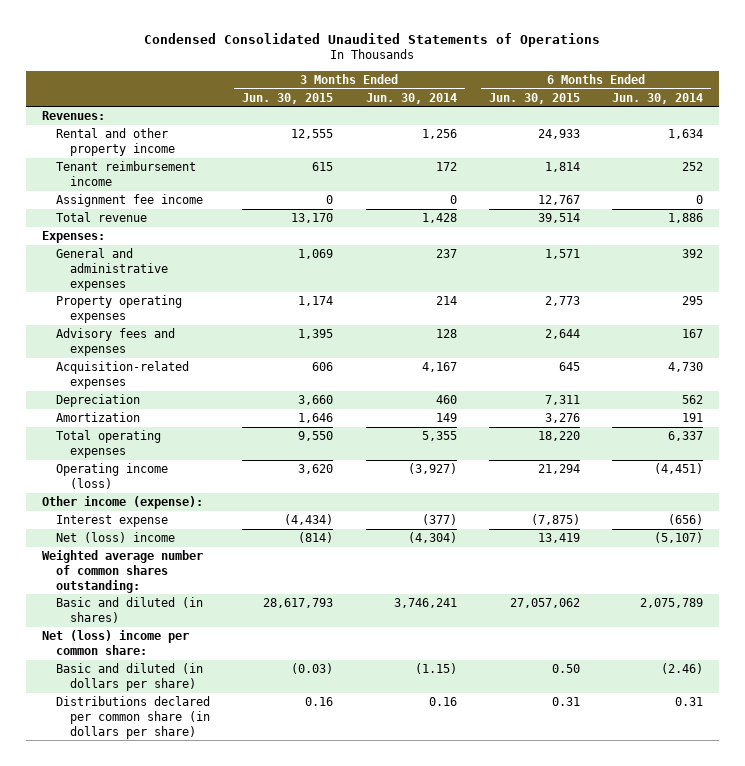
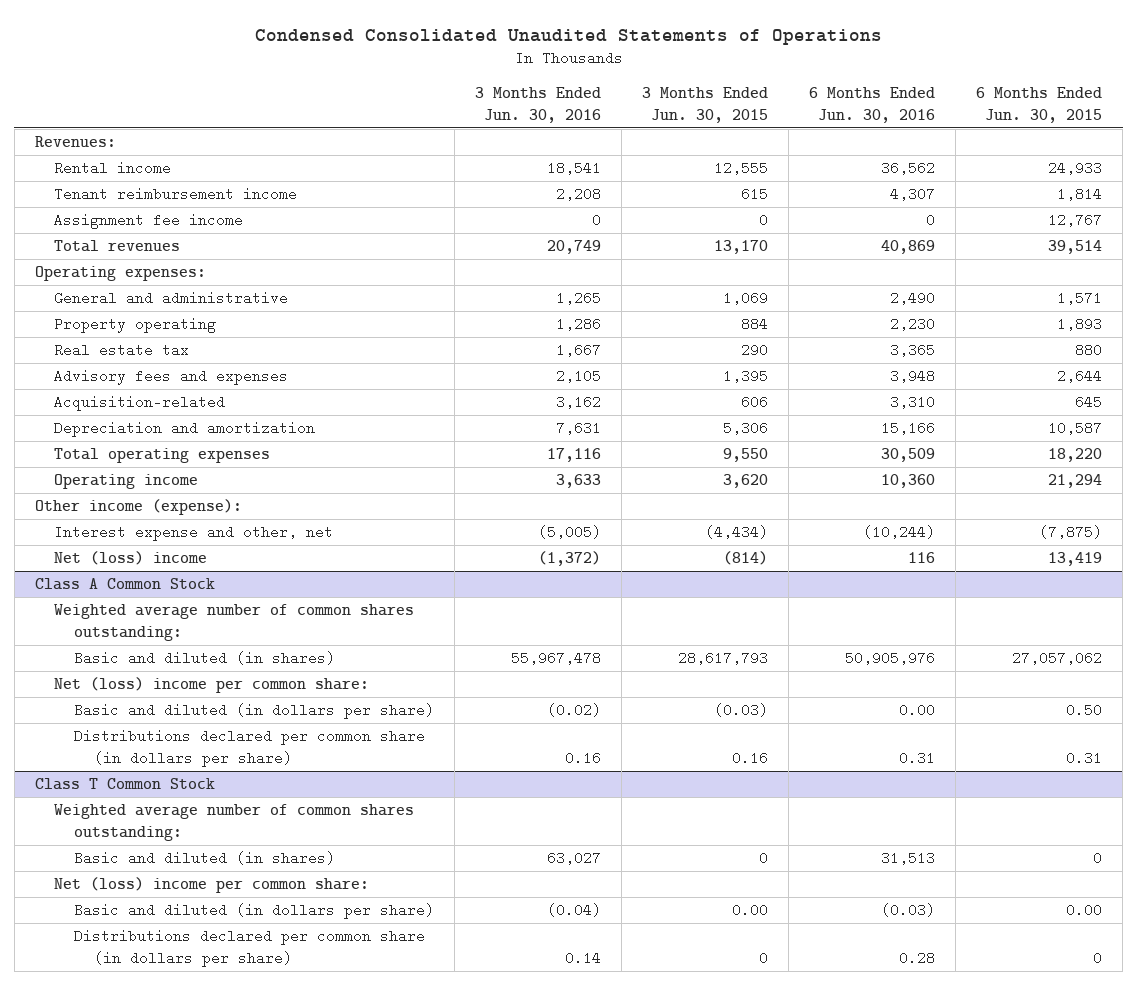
[365,92,457,104] Jun. 30, 2014 -> none
[611,92,703,104] Jun. 30, 2014 -> none
none -> [475,87,602,123] 3 Months Ended Jun. 30, 2016
none -> [809,87,936,123] 6 Months Ended Jun. 30, 2016
[56,128,176,156] Rental and other property income -> [54,161,172,176] Rental income
[56,212,148,223] Total revenue -> [54,240,181,253] Total revenues
[41,231,105,244] Expenses: -> [34,266,206,282] Operating expenses:
[56,248,169,291] General and administrative expenses -> [54,291,289,306] General and administrative
[56,295,183,323] Property operating expenses -> [54,317,217,334] Property operating
[298,296,334,307] 1,174 -> [741,317,769,332] 884
[544,296,580,307] 2,773 -> [1057,317,1103,332] 1,893
none -> [54,343,190,358] Real estate tax
[56,394,141,408] Depreciation -> none
[56,412,141,423] Amortization -> none
[56,361,190,389] Acquisition-related expenses -> [54,395,226,412] Acquisition-related
none -> [54,421,316,438] Depreciation and amortization
[56,463,169,489] Operating income (loss) -> [54,474,199,490] Operating income
[56,515,169,528] Interest expense -> [54,525,334,542] Interest expense and other, net
none -> [34,578,215,591] Class A Common Stock
none -> [34,778,215,791] Class T Common Stock
none -> [54,804,415,841] Weighted average number of common shares outstanding:
none -> [74,851,336,866] Basic and diluted (in shares)
none -> [54,877,370,894] Net (loss) income per common share:
none -> [74,903,435,920] Basic and diluted (in dollars per share)
none -> [74,929,426,967] Distributions declared per common share (in dollars per share)

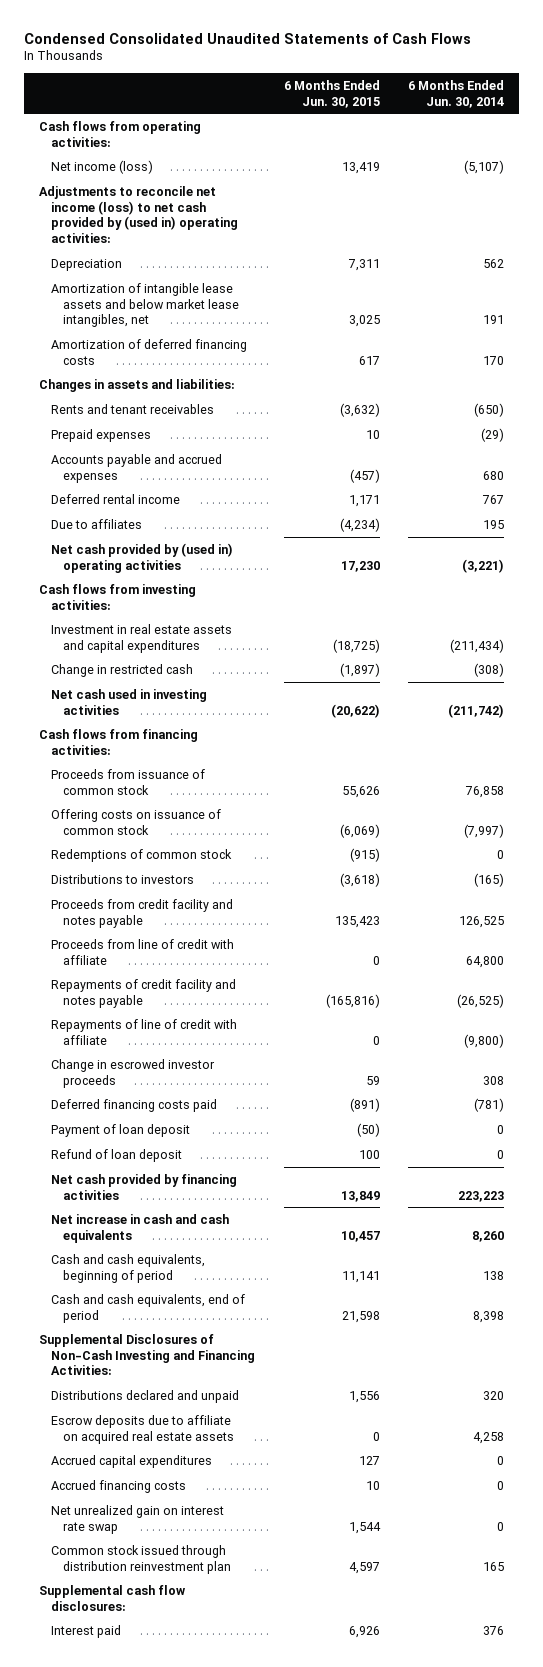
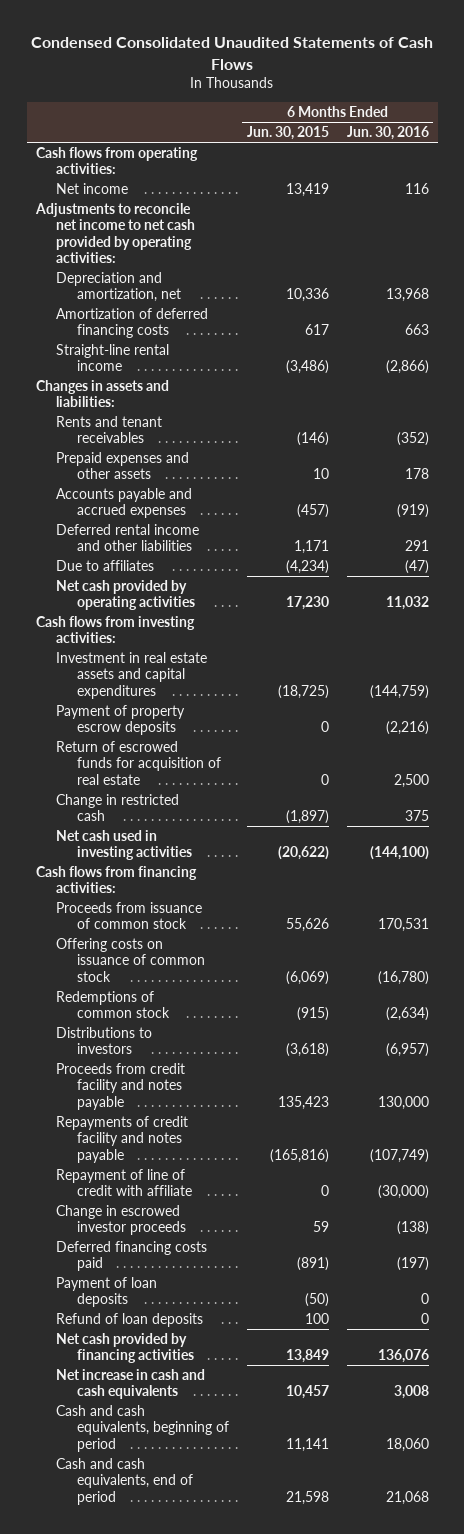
[408,79,505,108] 6 Months Ended Jun. 30, 2014 -> none
none -> [346,126,429,141] Jun. 30, 2016
[50,258,122,271] Depreciation -> none
[50,282,240,328] Amortization of intangible lease assets and below market lease intangibles, net -> none
[50,159,153,174] Net income (loss) -> [56,183,129,195] Net income
[38,185,238,244] Adjustments to reconcile net income (loss) to net cash provided by (used in) operating activities: -> [34,203,196,264] Adjustments to reconcile net income to net cash provided by operating activities:
none -> [56,272,181,303] Depreciation and amortization, net
none -> [56,344,170,372] Straight-line rental income
[339,402,380,417] (3,632) -> [296,432,329,447] (146)
[50,428,151,442] Prepaid expenses -> [56,452,190,480] Prepaid expenses and other assets
[50,493,180,504] Deferred rental income -> [56,524,200,552] Deferred rental income and other liabilities
[50,542,233,573] Net cash provided by (used in) operating activities -> [56,580,195,611] Net cash provided by operating activities
none -> [56,705,186,736] Payment of property escrow deposits
none -> [56,741,221,785] Return of escrowed funds for acquisition of real estate
[50,938,234,965] Proceeds from line of credit with affiliate -> none
[50,1018,237,1045] Repayments of line of credit with affiliate -> [56,1169,192,1197] Repayment of line of credit with affiliate
[50,1123,190,1137] Payment of loan deposit -> [56,1277,158,1308] Payment of loan deposits
[50,1148,182,1162] Refund of loan deposit -> [56,1313,204,1328] Refund of loan deposits
[38,1333,255,1376] Supplemental Disclosures of Non-Cash Investing and Financing Activities: -> none
[50,1389,239,1403] Distributions declared and unpaid -> none
[50,1414,235,1444] Escrow deposits due to affiliate on acquired real estate assets -> none
[50,1454,212,1468] Accrued capital expenditures -> none
[50,1479,186,1493] Accrued financing costs -> none
[50,1504,224,1534] Net unrealized gain on interest rate swap -> none
[50,1544,232,1574] Common stock issued through distribution reinvestment plan -> none
[38,1584,185,1611] Supplemental cash flow disclosures: -> none
[50,1624,121,1638] Interest paid -> none

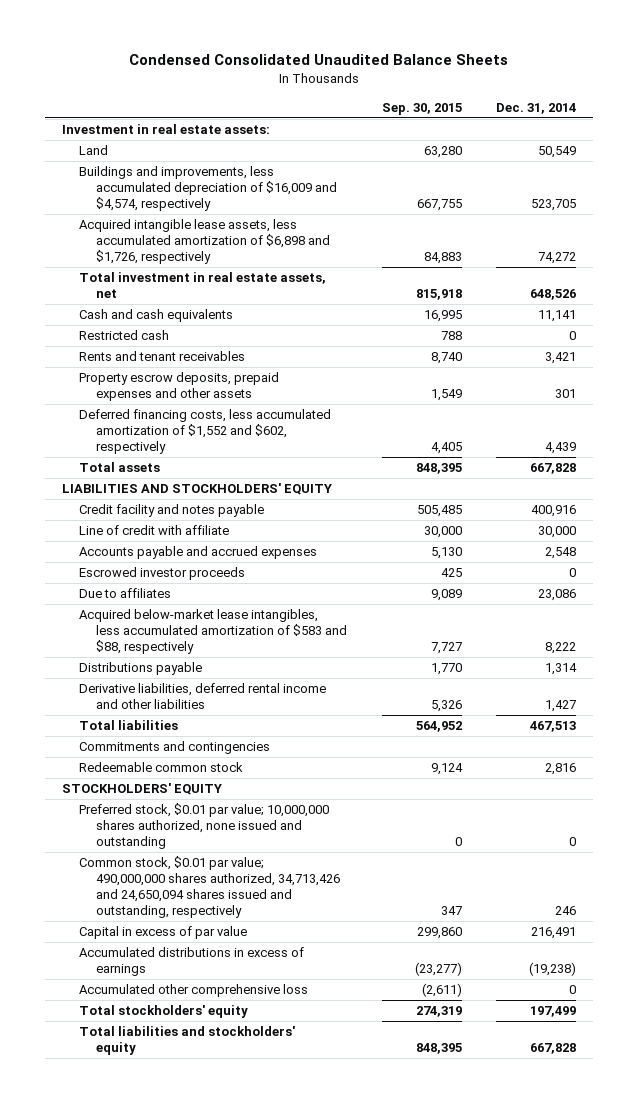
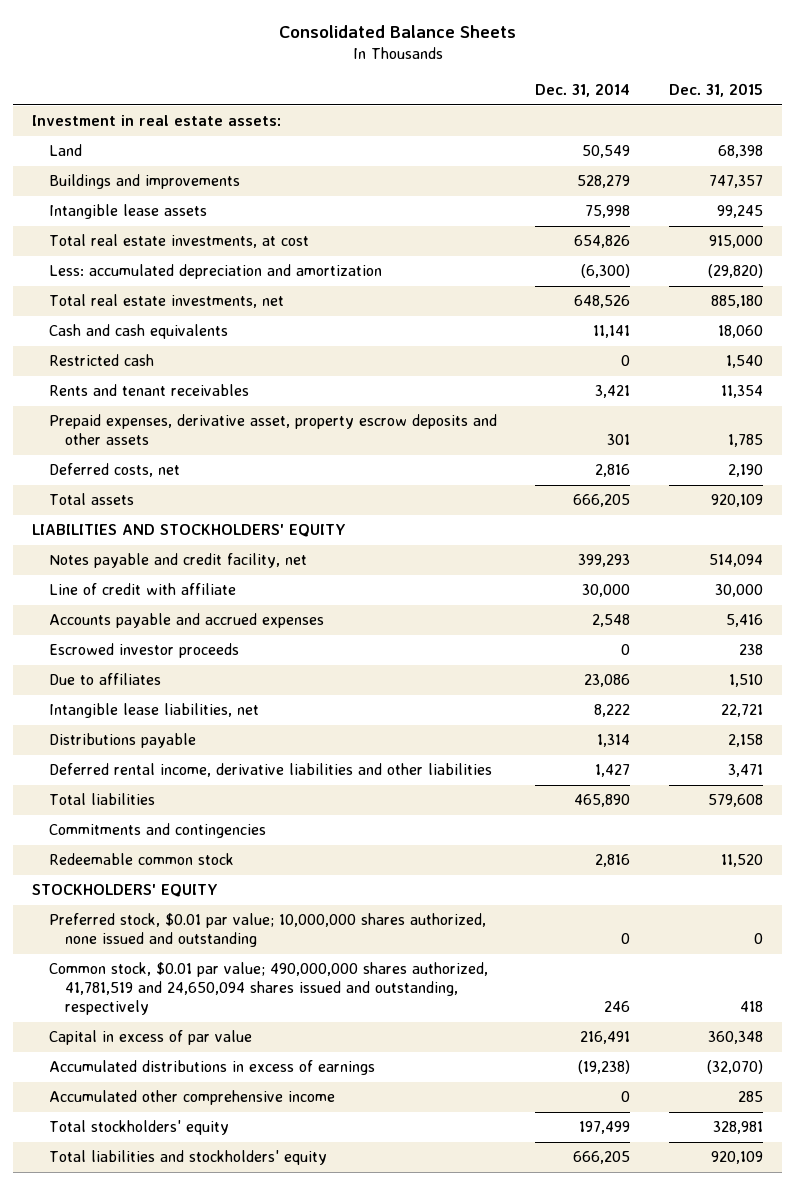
[128,54,508,66] Condensed Consolidated Unaudited Balance Sheets -> [278,24,516,38] Consolidated Balance Sheets
[381,102,462,115] Sep. 30, 2015 -> none
none -> [668,83,763,98] Dec. 31, 2015
[79,166,338,211] Buildings and improvements, less accumulated depreciation of $16,009 and $4,574, respectively -> none
[79,219,331,264] Acquired intangible lease assets, less accumulated amortization of $6,898 and $1,726, respectively -> none
none -> [48,174,240,190] Buildings and improvements
none -> [48,204,207,220] Intangible lease assets
none -> [48,234,309,249] Total real estate investments, at cost
none -> [48,264,382,280] Less: accumulated depreciation and amortization
[79,272,327,299] Total investment in real estate assets, net -> [48,294,284,309] Total real estate investments, net
[79,409,332,454] Deferred financing costs, less accumulated amortization of $1,552 and $602, respectively -> none
[79,372,280,402] Property escrow deposits, prepaid expenses and other assets -> [48,414,497,446] Prepaid expenses, derivative asset, property escrow deposits and other assets
none -> [48,463,180,478] Deferred costs, net
[529,463,576,475] 667,828 -> [573,494,631,508] 666,205
[79,504,265,518] Credit facility and notes payable -> [48,553,307,569] Notes payable and credit facility, net
[530,505,576,518] 400,916 -> [578,554,631,568] 399,293
[79,609,348,654] Acquired below-market lease intangibles, less accumulated amortization of $583 and $88, respectively -> [48,703,259,719] Intangible lease liabilities, net
[79,683,327,710] Derivative liabilities, deferred rental income and other liabilities -> [48,763,492,778] Deferred rental income, derivative liabilities and other liabilities
[529,721,576,733] 467,513 -> [574,794,631,808] 465,890
[79,856,341,918] Common stock, $0.01 par value; 490,000,000 shares authorized, 34,713,426 and 24,650,094 shares issued and outstanding, respectively -> [48,962,488,1016] Common stock, $0.01 par value; 490,000,000 shares authorized, 41,781,519 and 24,650,094 shares issued and outstanding, respectively
[79,984,309,998] Accumulated other comprehensive loss -> [48,1090,335,1106] Accumulated other comprehensive income
[529,1043,576,1055] 667,828 -> [573,1151,631,1165] 666,205

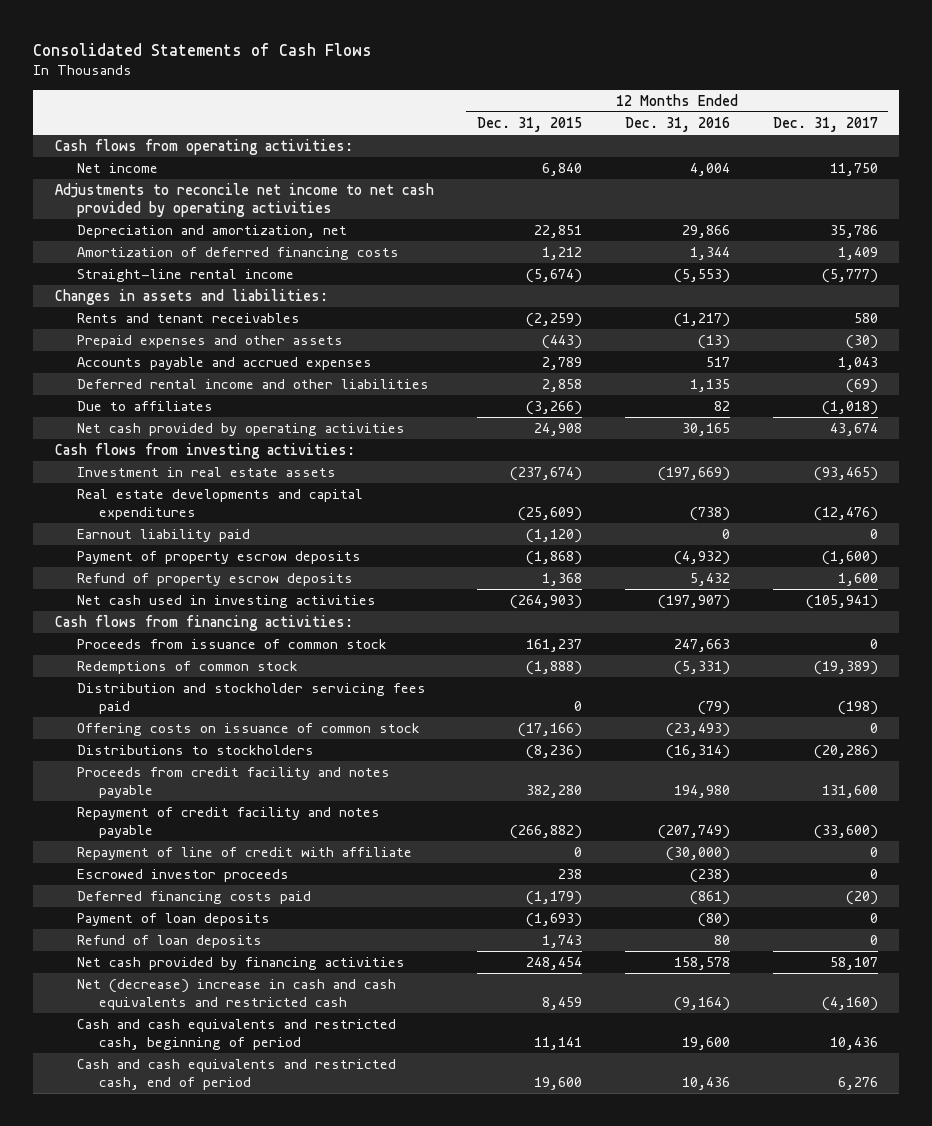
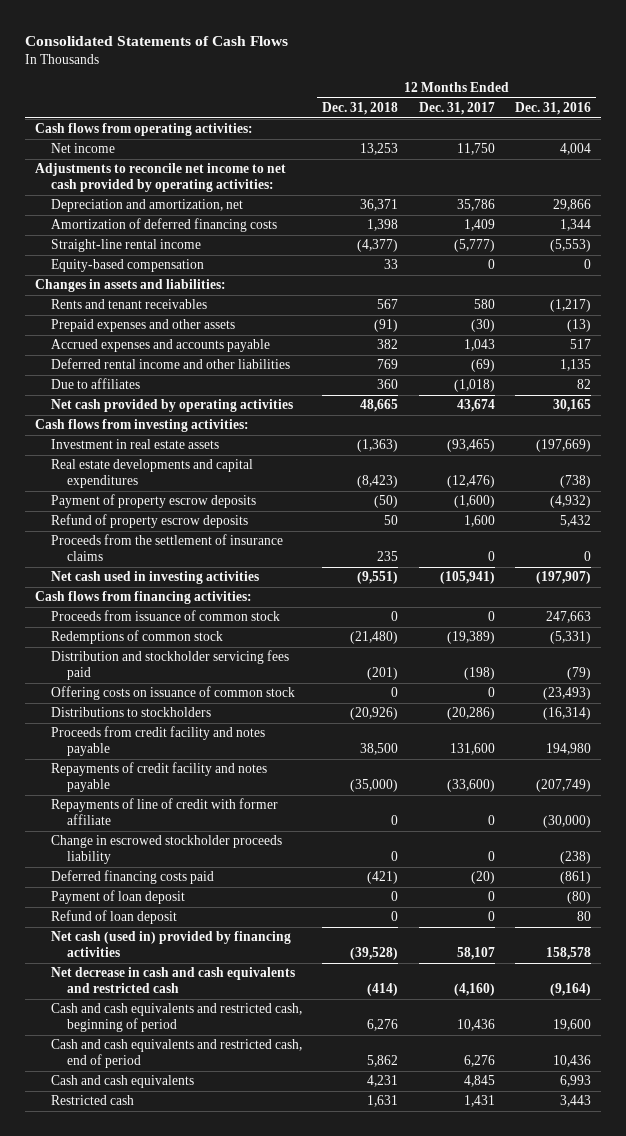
[476,117,582,133] Dec. 31, 2015 -> none
none -> [322,102,399,116] Dec. 31, 2018
[54,183,434,218] Adjustments to reconcile net income to net cash provided by operating activities -> [35,163,287,193] Adjustments to reconcile net income to net cash provided by operating activities:
none -> [51,259,205,273] Equity-based compensation
[76,357,372,371] Accounts payable and accrued expenses -> [51,339,271,353] Accrued expenses and accounts payable
[76,529,250,543] Earnout liability paid -> none
none -> [51,534,284,562] Proceeds from the settlement of insurance claims
[76,807,380,839] Repayment of credit facility and notes payable -> [51,762,268,793] Repayments of credit facility and notes payable
[76,847,412,861] Repayment of line of credit with affiliate -> [51,798,279,826] Repayments of line of credit with former affiliate
[76,869,289,883] Escrowed investor proceeds -> [51,835,283,865] Change in escrowed stockholder proceeds liability
[76,913,270,927] Payment of loan deposits -> [51,890,186,905] Payment of loan deposit
[76,935,262,949] Refund of loan deposits -> [51,910,178,925] Refund of loan deposit
[76,957,405,971] Net cash provided by financing activities -> [51,931,292,958] Net cash (used in) provided by financing activities
[76,979,396,1011] Net (decrease) increase in cash and cash equivalents and restricted cash -> [51,967,296,994] Net decrease in cash and cash equivalents and restricted cash
none -> [51,1075,195,1089] Cash and cash equivalents
none -> [51,1095,135,1106] Restricted cash

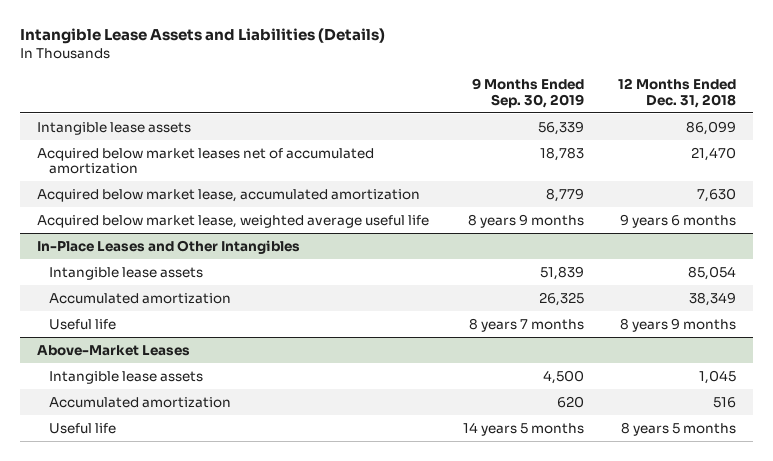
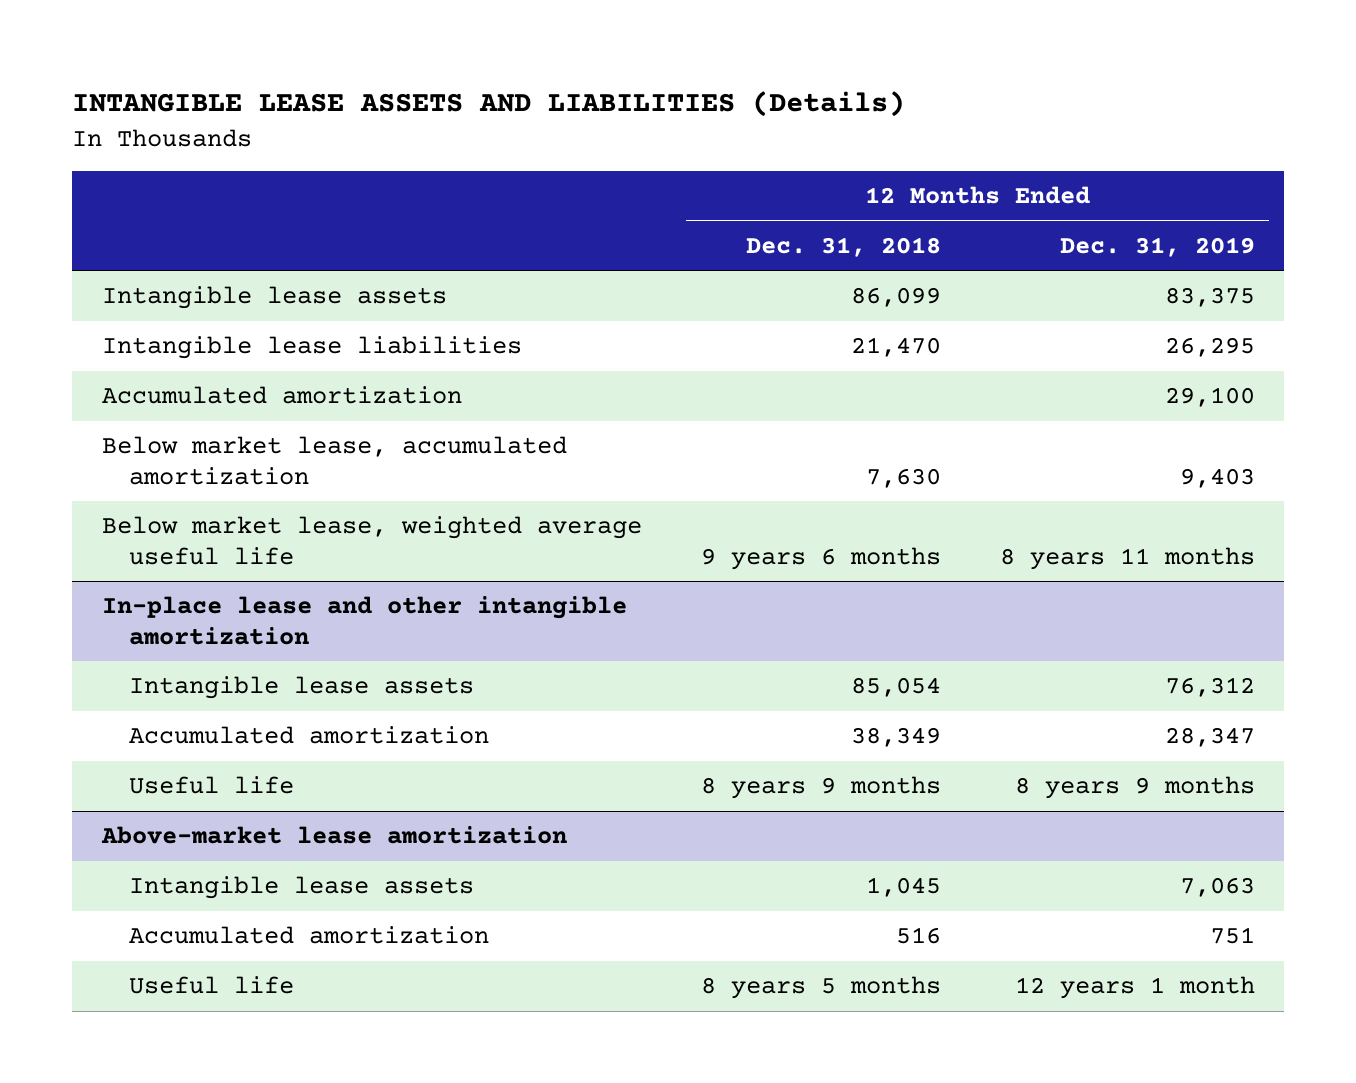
[19,28,385,45] Intangible Lease Assets and Liabilities (Details) -> [72,91,906,118] INTANGIBLE LEASE ASSETS AND LIABILITIES (Details)
[472,78,585,108] 9 Months Ended Sep. 30, 2019 -> none
none -> [1059,236,1255,257] Dec. 31, 2019
[36,239,300,254] In-Place Leases and Other Intangibles -> none
[36,147,374,174] Acquired below market leases net of accumulated amortization -> [101,336,522,360] Intangible lease liabilities
none -> [101,386,462,405] Accumulated amortization
[36,188,420,202] Acquired below market lease, accumulated amortization -> [101,436,567,485] Below market lease, accumulated amortization
[36,214,429,228] Acquired below market lease, weighted average useful life -> [101,516,642,565] Below market lease, weighted average useful life
none -> [101,596,627,645] In-place lease and other intangible amortization
[36,344,190,356] Above-Market Leases -> [100,826,567,845] Above-market lease amortization

